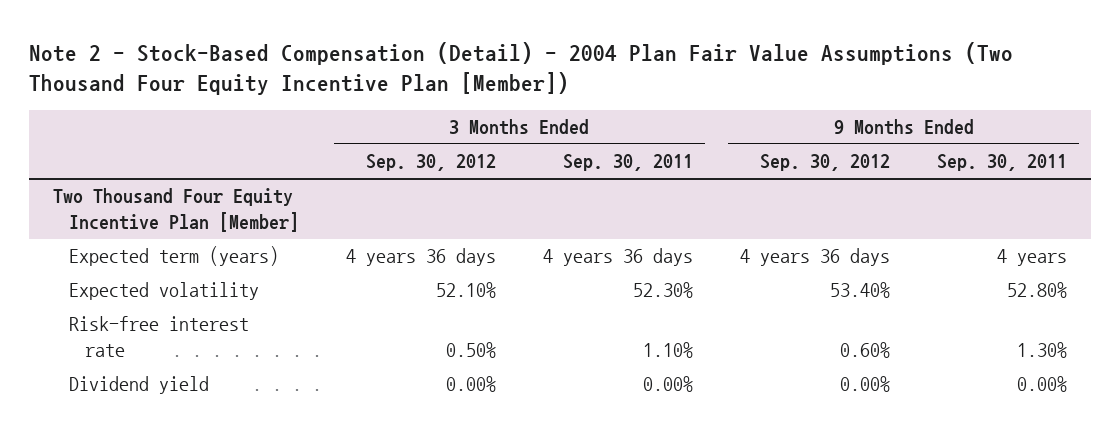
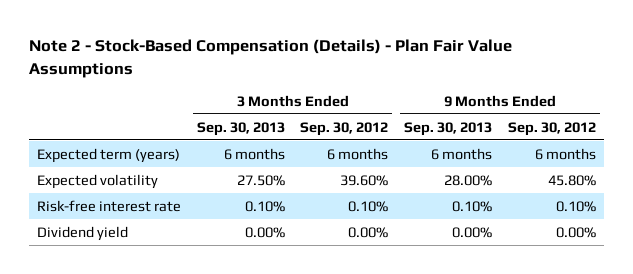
[29,41,1014,96] Note 2 - Stock-Based Compensation (Detail) - 2004 Plan Fair Value Assumptions (Two Thousand Four Equity Incentive Plan [Member]) -> [28,39,512,78] Note 2 - Stock-Based Compensation (Details) - Plan Fair Value Assumptions
[563,154,694,172] Sep. 30, 2011 -> none
[937,154,1068,172] Sep. 30, 2011 -> none
none -> [196,121,285,136] Sep. 30, 2013
none -> [404,121,493,136] Sep. 30, 2013
[52,188,299,232] Two Thousand Four Equity Incentive Plan [Member] -> none
[345,248,496,267] 4 years 36 days -> [327,147,389,160] 6 months
[740,248,891,267] 4 years 36 days -> [535,147,597,160] 6 months
[435,282,496,299] 52.10% -> [340,174,389,186] 39.60%
[830,282,891,299] 53.40% -> [548,174,597,186] 45.80%
[445,341,496,358] 0.50% -> [348,200,389,212] 0.10%
[840,341,891,358] 0.60% -> [556,200,597,212] 0.10%

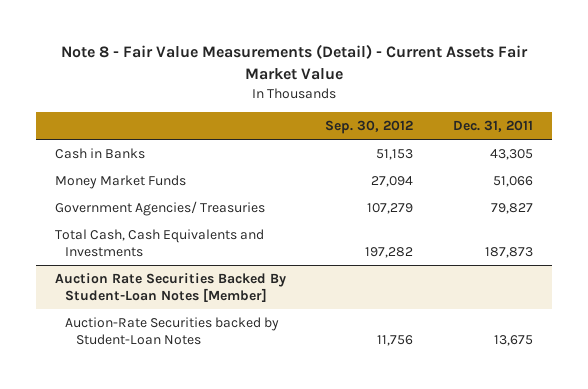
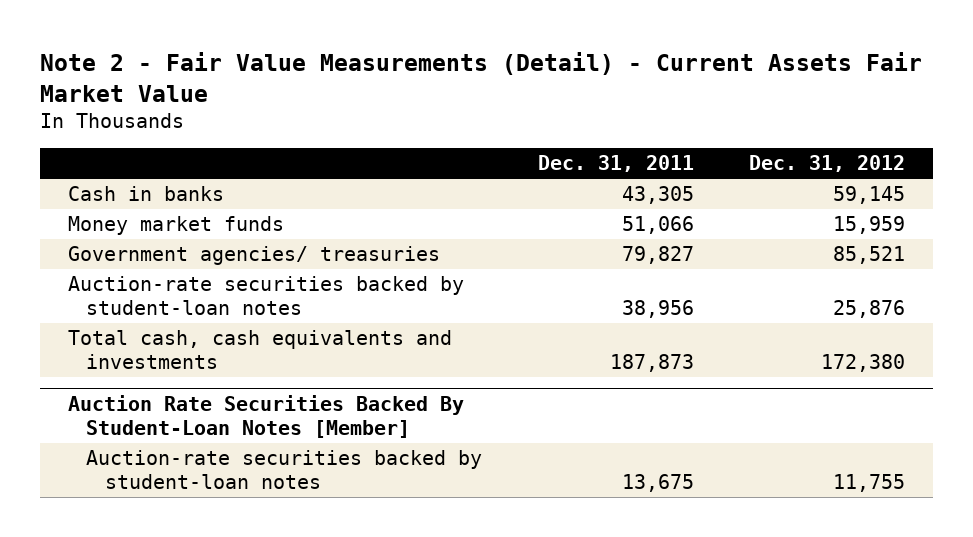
[60,44,528,81] Note 8 - Fair Value Measurements (Detail) - Current Assets Fair Market Value -> [39,51,922,102] Note 2 - Fair Value Measurements (Detail) - Current Assets Fair Market Value
[325,120,414,135] Sep. 30, 2012 -> none
none -> [749,155,906,173] Dec. 31, 2012
[55,147,146,159] Cash in Banks -> [67,186,224,202] Cash in banks
[55,174,187,189] Money Market Funds -> [67,216,284,236] Money market funds
[55,200,266,216] Government Agencies/ Treasuries -> [67,246,440,266] Government agencies/ treasuries
none -> [67,276,464,315] Auction-rate securities backed by student-loan notes
[55,228,265,258] Total Cash, Cash Equivalents and Investments -> [67,330,452,369] Total cash, cash equivalents and investments
[65,316,280,346] Auction-Rate Securities backed by Student-Loan Notes -> [86,450,483,489] Auction-rate securities backed by student-loan notes

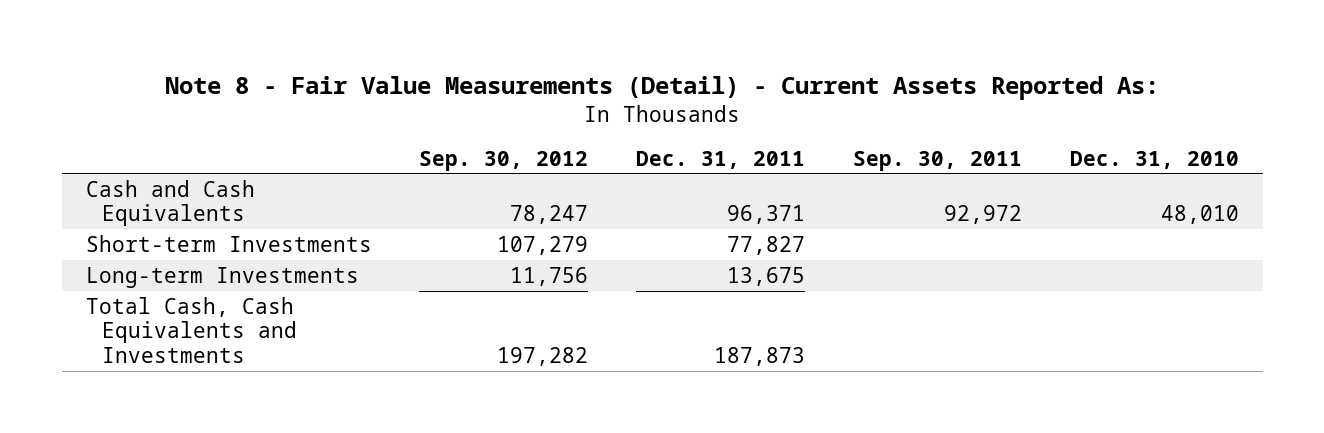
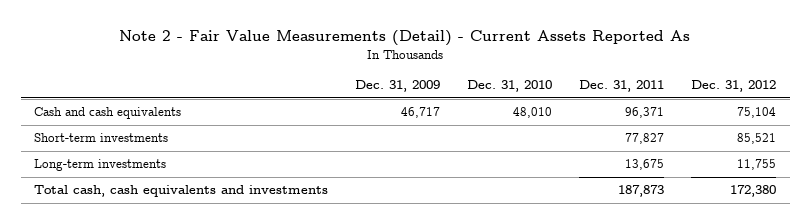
[165,76,1160,101] Note 8 - Fair Value Measurements (Detail) - Current Assets Reported As: -> [119,30,691,47] Note 2 - Fair Value Measurements (Detail) - Current Assets Reported As
[419,150,589,171] Sep. 30, 2012 -> none
[853,150,1023,171] Sep. 30, 2011 -> none
none -> [355,80,441,93] Dec. 31, 2009
none -> [691,80,777,93] Dec. 31, 2012
[85,179,255,227] Cash and Cash Equivalents -> [34,107,182,120] Cash and cash equivalents
[85,234,372,252] Short-term Investments -> [34,133,169,143] Short-term investments
[85,266,359,288] Long-term Investments -> [34,159,167,172] Long-term investments
[85,296,298,364] Total Cash, Cash Equivalents and Investments -> [34,185,329,198] Total cash, cash equivalents and investments

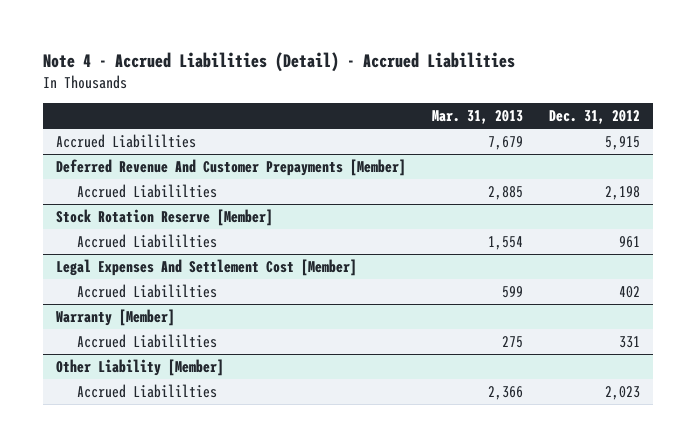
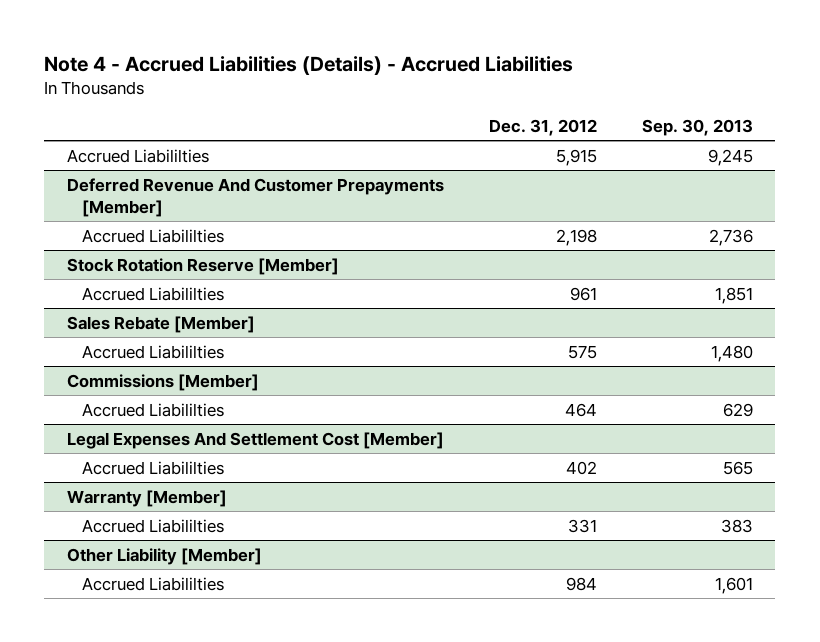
[42,51,515,72] Note 4 - Accrued Liabilities (Detail) - Accrued Liabilities -> [44,55,574,75] Note 4 - Accrued Liabilities (Details) - Accrued Liabilities
[431,110,523,125] Mar. 31, 2013 -> none
none -> [641,118,753,136] Sep. 30, 2013
none -> [66,315,255,333] Sales Rebate [Member]
none -> [81,344,224,359] Accrued Liabililties
none -> [66,373,259,391] Commissions [Member]
none -> [81,402,224,417] Accrued Liabililties
[604,385,640,400] 2,023 -> [565,576,597,591] 984

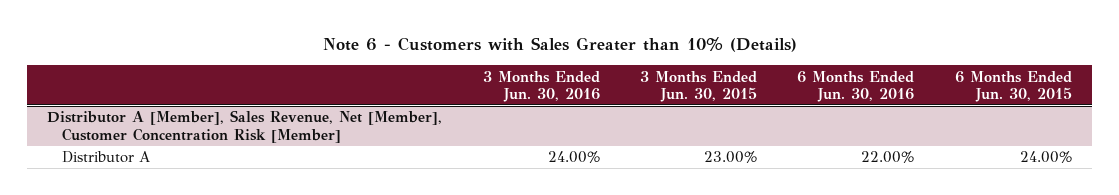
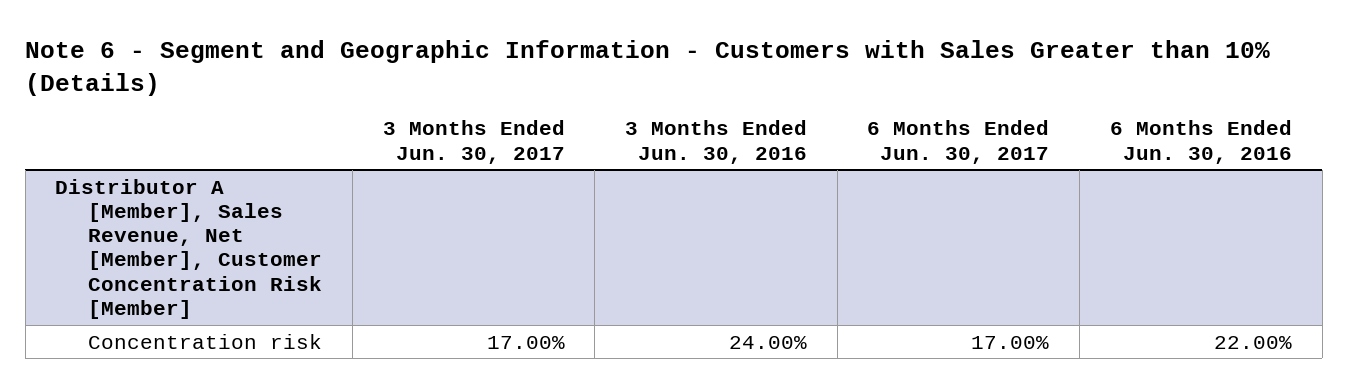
[322,37,797,53] Note 6 - Customers with Sales Greater than 10% (Details) -> [25,39,1271,96] Note 6 - Segment and Geographic Information - Customers with Sales Greater than 10% (Details)
[640,70,758,102] 3 Months Ended Jun. 30, 2015 -> none
[954,70,1072,102] 6 Months Ended Jun. 30, 2015 -> none
none -> [382,120,565,164] 3 Months Ended Jun. 30, 2017
none -> [867,120,1050,164] 6 Months Ended Jun. 30, 2017
[61,151,150,164] Distributor A -> [88,333,323,349] Concentration risk

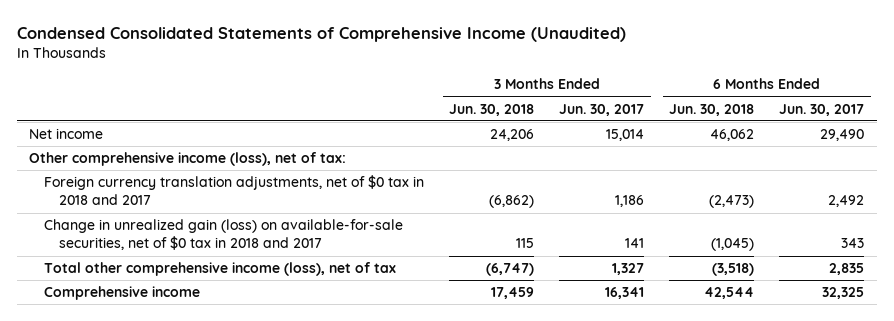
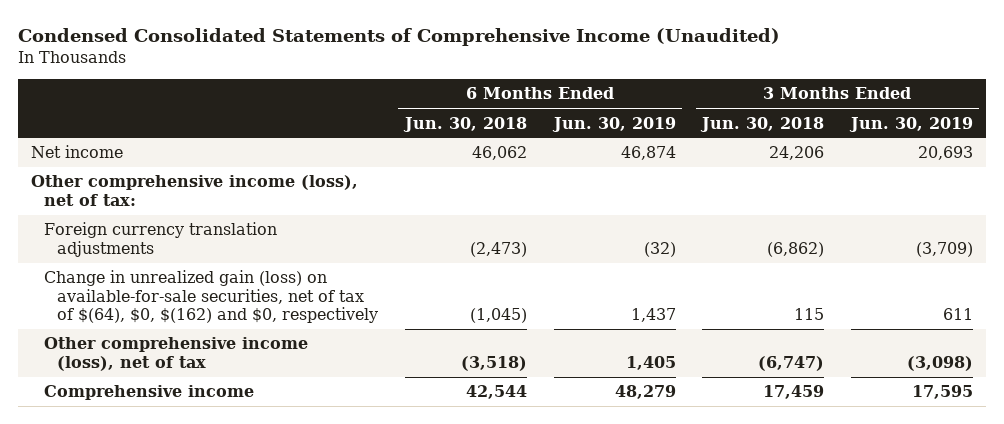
[559,103,645,116] Jun. 30, 2017 -> none
[779,103,865,116] Jun. 30, 2017 -> none
none -> [551,116,676,132] Jun. 30, 2019
none -> [848,116,973,132] Jun. 30, 2019
[44,175,425,206] Foreign currency translation adjustments, net of $0 tax in 2018 and 2017 -> [44,222,278,257] Foreign currency translation adjustments
[44,219,404,251] Change in unrealized gain (loss) on available-for-sale securities, net of $0 tax in 2018 and 2017 -> [44,270,379,324] Change in unrealized gain (loss) on available-for-sale securities, net of tax of $(64), $0, $(162) and $0, respectively
[44,262,397,277] Total other comprehensive income (loss), net of tax -> [44,337,309,371] Other comprehensive income (loss), net of tax

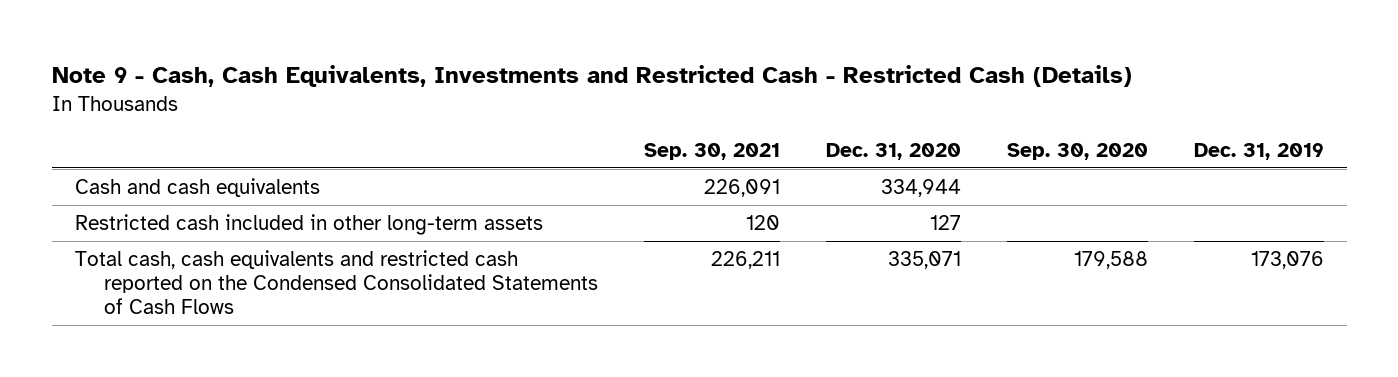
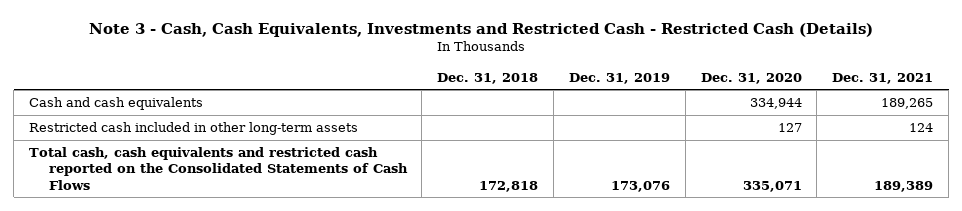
[51,65,1132,88] Note 9 - Cash, Cash Equivalents, Investments and Restricted Cash - Restricted Cash (Details) -> [89,22,874,37] Note 3 - Cash, Cash Equivalents, Investments and Restricted Cash - Restricted Cash (Details)
[643,142,780,160] Sep. 30, 2021 -> none
[1006,142,1148,160] Sep. 30, 2020 -> none
none -> [437,72,539,84] Dec. 31, 2018
none -> [832,72,934,84] Dec. 31, 2021
[74,250,598,315] Total cash, cash equivalents and restricted cash reported on the Condensed Consolidated Statements of Cash Flows -> [29,147,408,190] Total cash, cash equivalents and restricted cash reported on the Consolidated Statements of Cash Flows

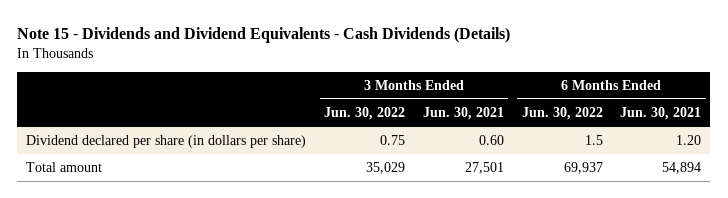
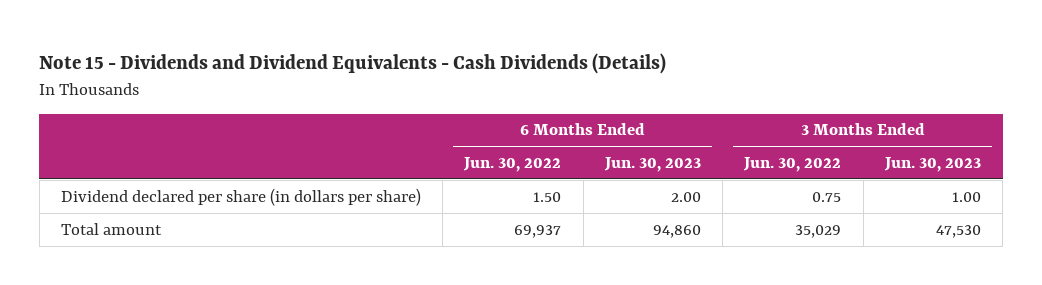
[422,107,504,121] Jun. 30, 2021 -> none
[620,107,702,121] Jun. 30, 2021 -> none
none -> [603,156,701,172] Jun. 30, 2023
none -> [883,156,981,172] Jun. 30, 2023
[584,135,603,146] 1.5 -> [533,191,562,202] 1.50

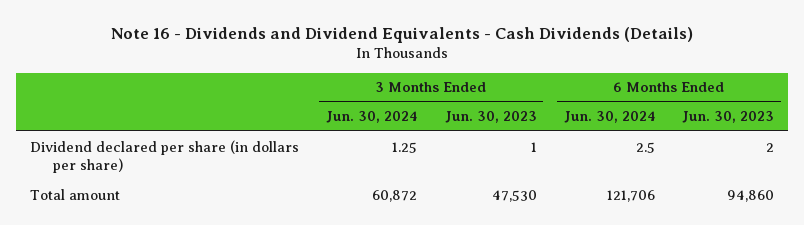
[39,52,667,74] Note 15 - Dividends and Dividend Equivalents - Cash Dividends (Details) -> [111,26,694,43] Note 16 - Dividends and Dividend Equivalents - Cash Dividends (Details)
[463,156,562,172] Jun. 30, 2022 -> none
[743,156,842,172] Jun. 30, 2022 -> none
none -> [326,111,418,124] Jun. 30, 2024
none -> [564,111,656,124] Jun. 30, 2024
[670,191,701,202] 2.00 -> [766,142,775,152] 2
[951,191,981,202] 1.00 -> [530,141,537,152] 1

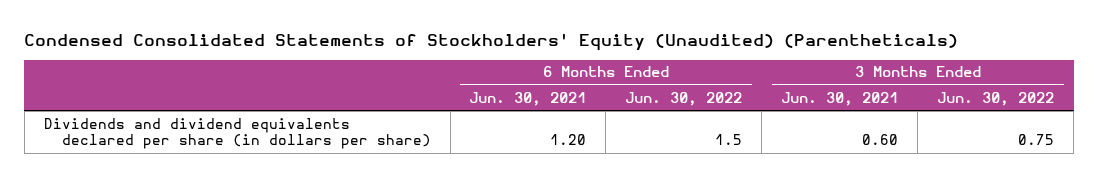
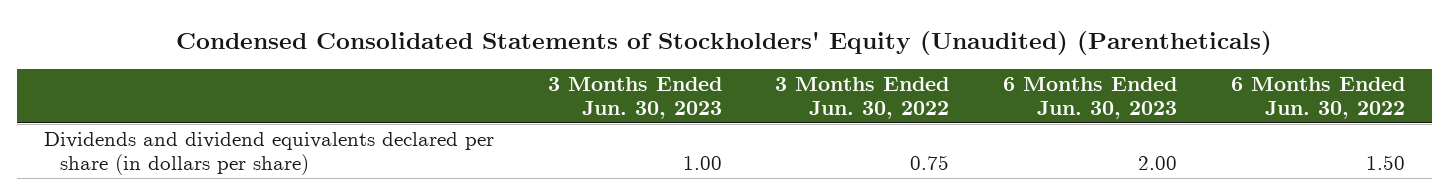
[469,91,587,106] Jun. 30, 2021 -> none
[781,91,899,106] Jun. 30, 2021 -> none
none -> [547,77,722,120] 3 Months Ended Jun. 30, 2023
none -> [1003,77,1178,120] 6 Months Ended Jun. 30, 2023
[715,134,743,146] 1.5 -> [1366,154,1406,170] 1.50

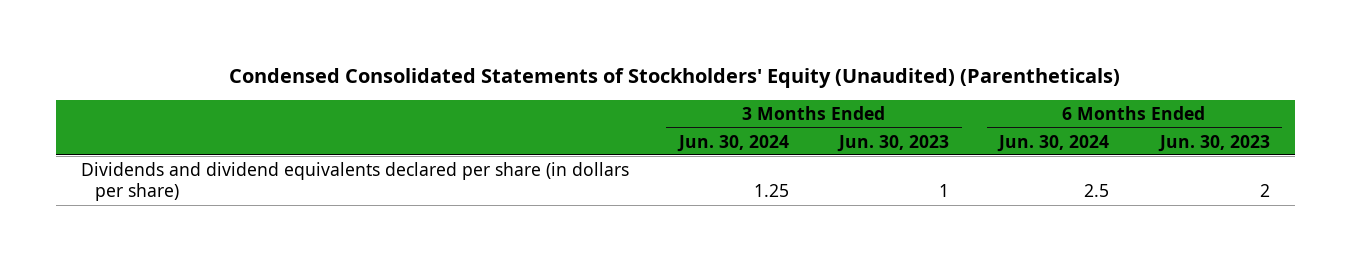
[775,77,950,120] 3 Months Ended Jun. 30, 2022 -> none
[1231,77,1406,120] 6 Months Ended Jun. 30, 2022 -> none
none -> [676,134,789,152] Jun. 30, 2024
none -> [997,134,1110,152] Jun. 30, 2024
[682,155,722,170] 1.00 -> [939,184,950,198] 1
[1138,155,1178,170] 2.00 -> [1259,184,1270,198] 2

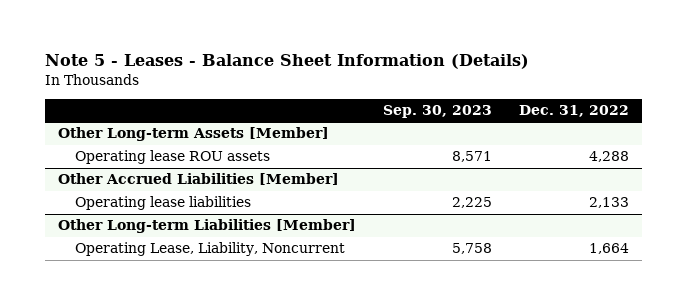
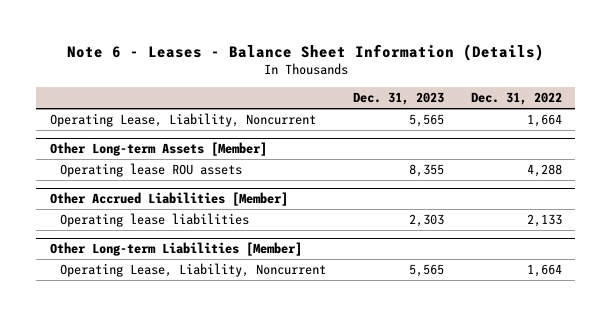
[45,54,530,70] Note 5 - Leases - Balance Sheet Information (Details) -> [66,43,544,61] Note 6 - Leases - Balance Sheet Information (Details)
[383,104,493,118] Sep. 30, 2023 -> none
none -> [353,92,445,106] Dec. 31, 2023
none -> [49,112,316,127] Operating Lease, Liability, Noncurrent

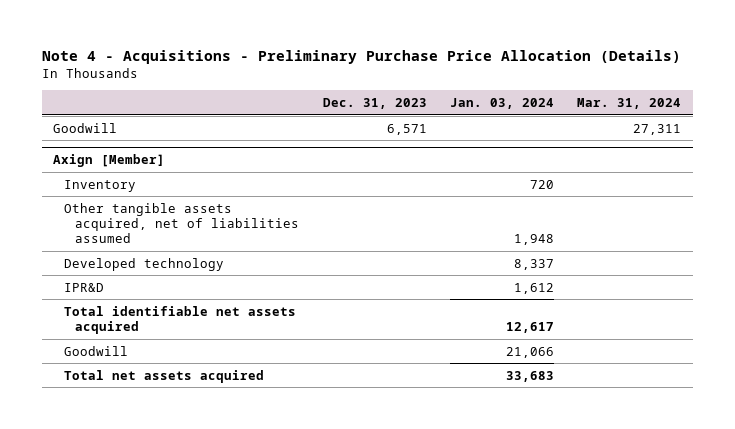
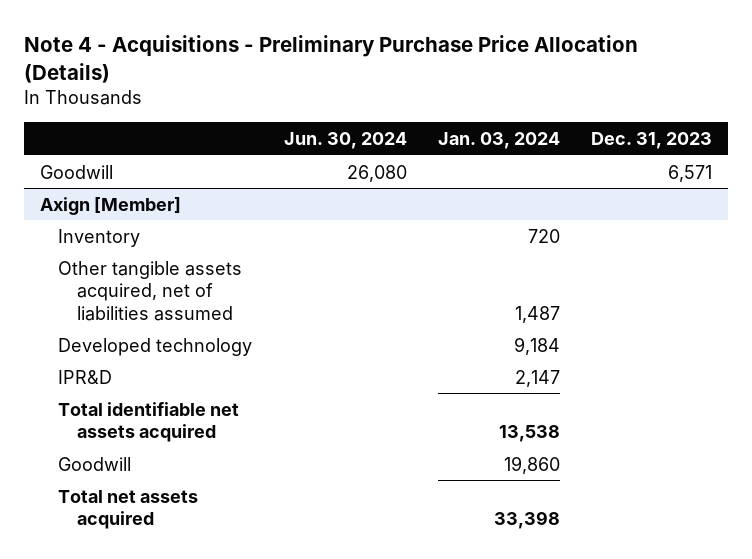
[577,97,682,109] Mar. 31, 2024 -> none
none -> [283,131,407,149] Jun. 30, 2024
[513,234,554,246] 1,948 -> [515,305,561,323] 1,487
[513,258,554,270] 8,337 -> [514,336,561,355] 9,184
[513,282,554,294] 1,612 -> [515,369,561,387] 2,147
[505,321,554,333] 12,617 -> [499,425,561,443] 13,538
[505,346,554,358] 21,066 -> [504,455,561,474] 19,860
[505,370,554,382] 33,683 -> [494,511,561,530] 33,398

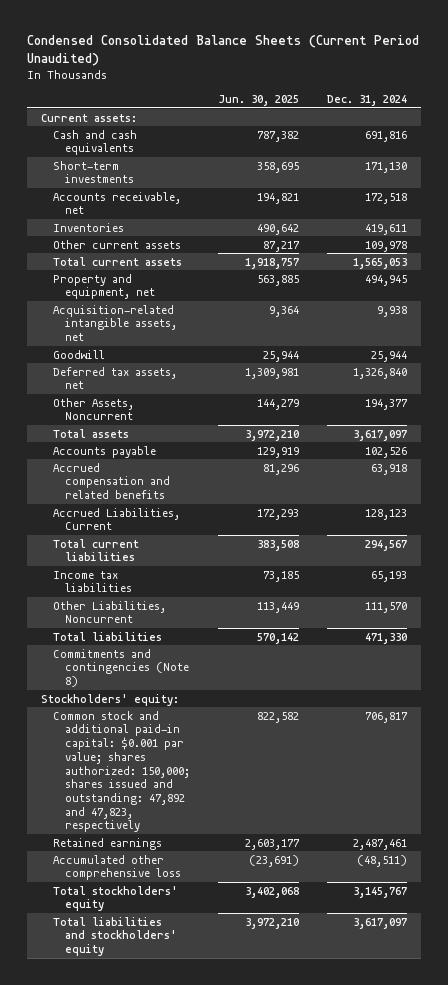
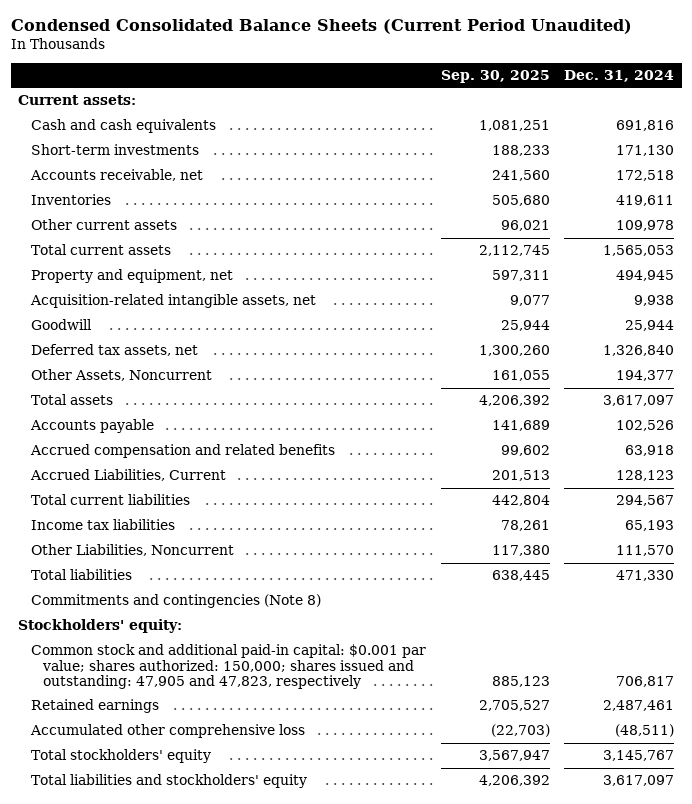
[217,95,299,107] Jun. 30, 2025 -> none
none -> [440,69,550,83] Sep. 30, 2025
[52,710,190,833] Common stock and additional paid-in capital: $0.001 par value; shares authorized: 150,000; shares issued and outstanding: 47,892 and 47,823, respectively -> [30,644,426,689] Common stock and additional paid-in capital: $0.001 par value; shares authorized: 150,000; shares issued and outstanding: 47,905 and 47,823, respectively

